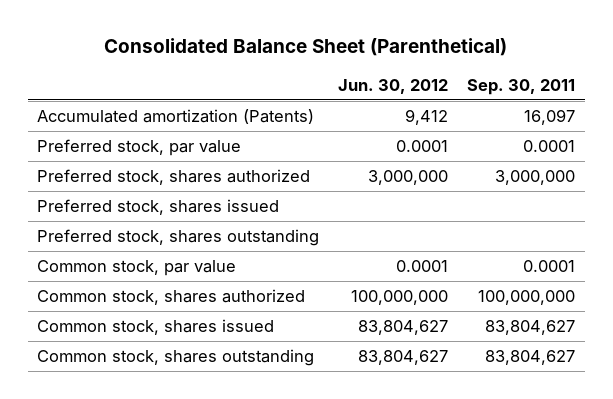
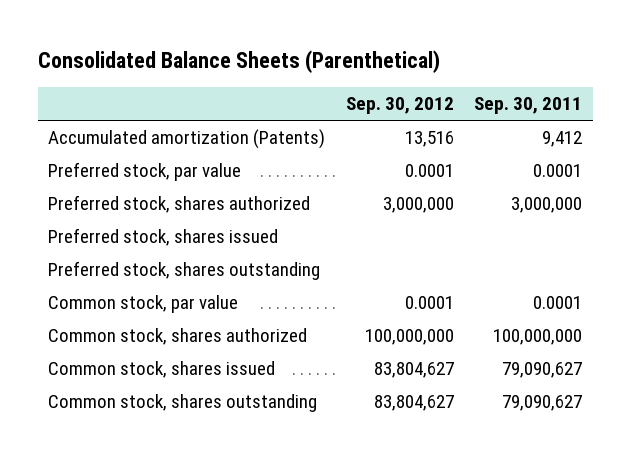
[104,38,508,57] Consolidated Balance Sheet (Parenthetical) -> [38,49,441,73] Consolidated Balance Sheets (Parenthetical)
[338,79,449,95] Jun. 30, 2012 -> none
none -> [345,97,454,115] Sep. 30, 2012
[524,108,576,125] 16,097 -> [542,131,583,148] 9,412
[485,319,576,335] 83,804,627 -> [502,362,583,379] 79,090,627
[485,349,576,365] 83,804,627 -> [502,395,583,412] 79,090,627

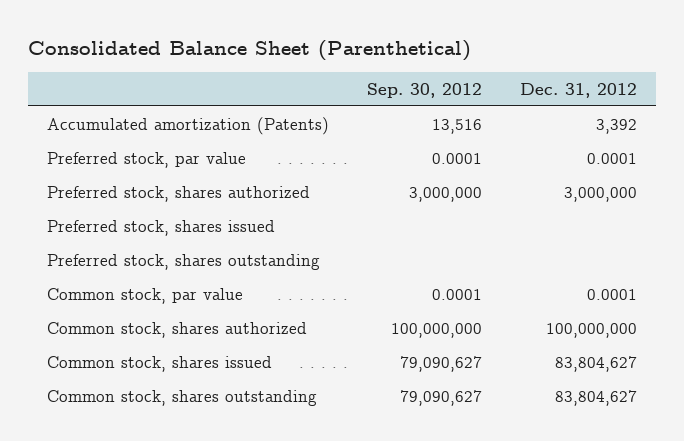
[38,49,441,73] Consolidated Balance Sheets (Parenthetical) -> [28,40,472,62] Consolidated Balance Sheet (Parenthetical)
[474,97,583,115] Sep. 30, 2011 -> none
none -> [520,82,638,98] Dec. 31, 2012
[373,362,454,379] 83,804,627 -> [400,355,483,372] 79,090,627
[373,395,454,412] 83,804,627 -> [400,389,483,406] 79,090,627

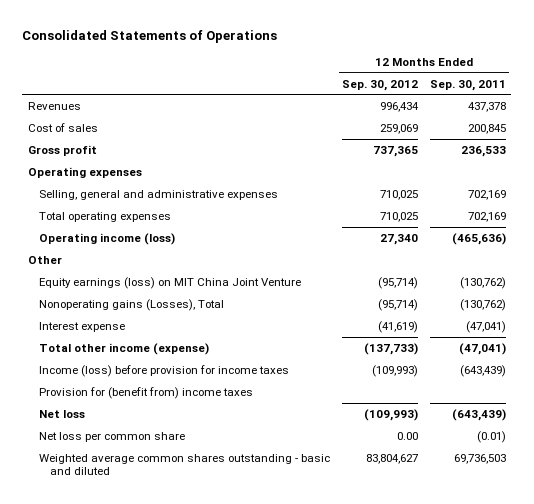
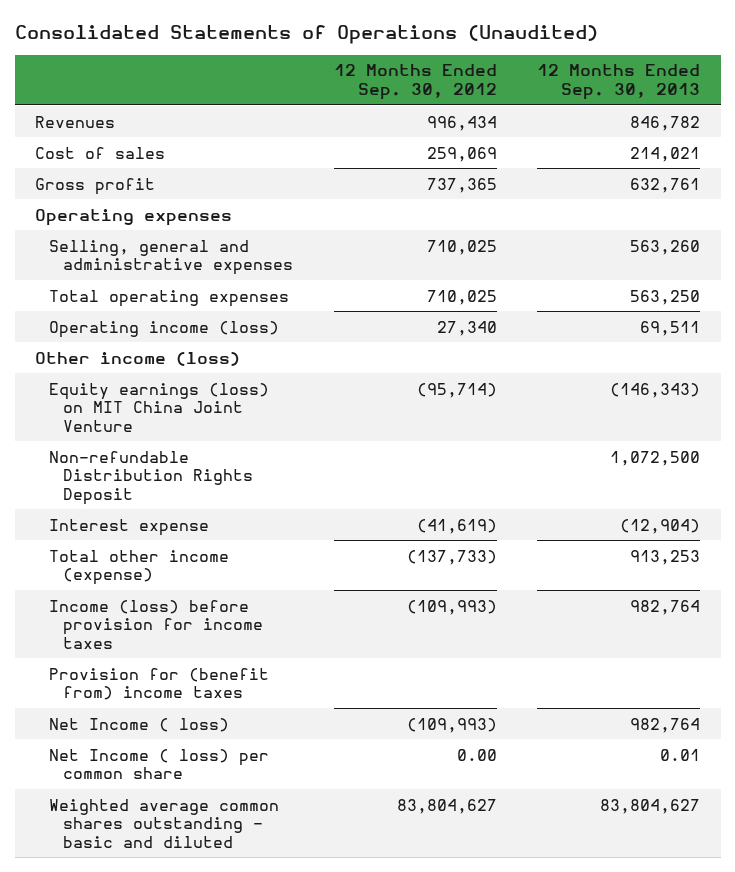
[22,29,278,43] Consolidated Statements of Operations -> [14,25,598,45] Consolidated Statements of Operations (Unaudited)
[429,79,506,91] Sep. 30, 2011 -> none
none -> [537,64,701,101] 12 Months Ended Sep. 30, 2013
[28,255,63,264] Other -> [34,351,240,366] Other income (loss)
[38,298,224,311] Nonoperating gains (Losses), Total -> none
none -> [48,450,253,505] Non-refundable Distribution Rights Deposit
[38,409,85,418] Net loss -> [48,717,229,732] Net Income ( loss)
[38,431,185,442] Net loss per common share -> [48,748,269,780] Net Income ( loss) per common share

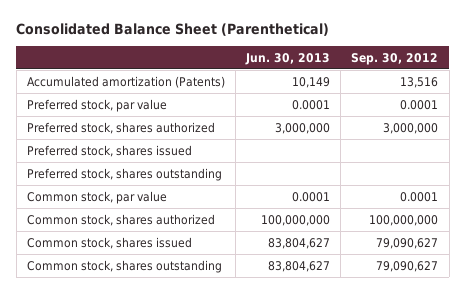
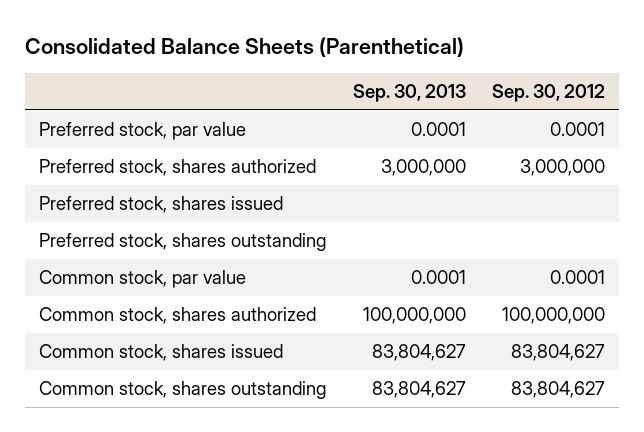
[16,23,330,37] Consolidated Balance Sheet (Parenthetical) -> [25,37,465,58] Consolidated Balance Sheets (Parenthetical)
[245,52,331,65] Jun. 30, 2013 -> none
none -> [352,84,466,103] Sep. 30, 2013
[26,75,225,88] Accumulated amortization (Patents) -> none
[376,237,439,249] 79,090,627 -> [511,344,606,362] 83,804,627
[376,260,439,272] 79,090,627 -> [511,381,606,399] 83,804,627

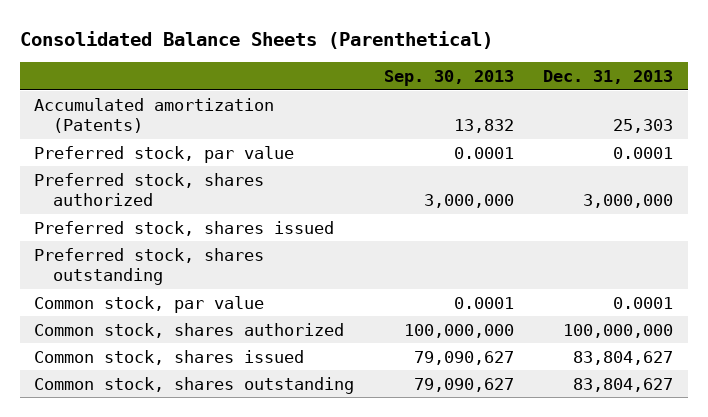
[492,84,606,103] Sep. 30, 2012 -> none
none -> [543,69,674,84] Dec. 31, 2013
none -> [34,97,275,134] Accumulated amortization (Patents)
[371,344,466,362] 83,804,627 -> [413,350,514,365] 79,090,627
[371,381,466,399] 83,804,627 -> [413,377,514,392] 79,090,627

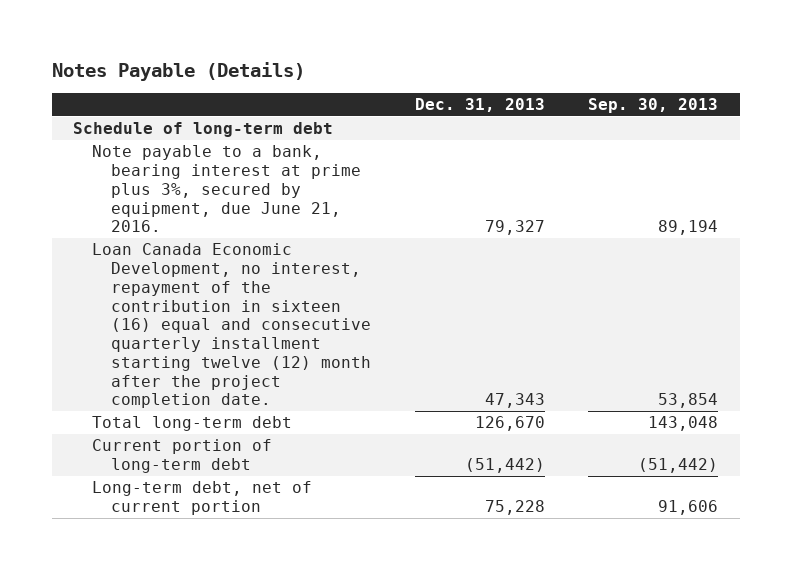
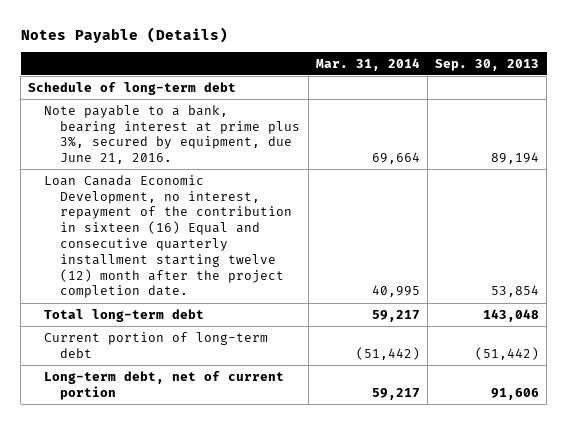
[414,98,545,113] Dec. 31, 2013 -> none
none -> [315,57,420,71] Mar. 31, 2014
[92,243,372,409] Loan Canada Economic Development, no interest, repayment of the contribution in sixteen (16) equal and consecutive quarterly installment starting twelve (12) month after the project completion date. -> [44,174,293,299] Loan Canada Economic Development, no interest, repayment of the contribution in sixteen (16) Equal and consecutive quarterly installment starting twelve (12) month after the project completion date.

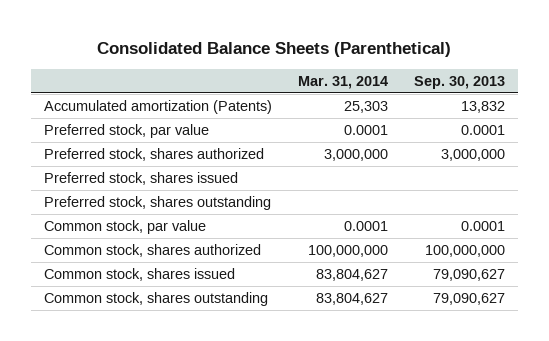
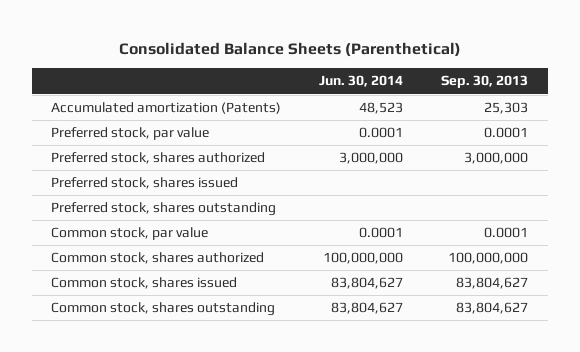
[297,75,388,89] Mar. 31, 2014 -> none
none -> [319,75,404,88] Jun. 30, 2014
[460,100,505,113] 13,832 -> [484,102,529,115] 25,303
[432,268,505,281] 79,090,627 -> [456,277,529,290] 83,804,627
[432,292,505,305] 79,090,627 -> [456,302,529,315] 83,804,627

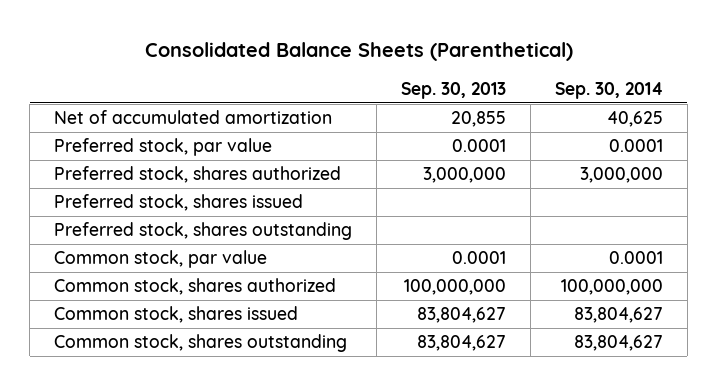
[319,75,404,88] Jun. 30, 2014 -> none
none -> [554,81,663,99] Sep. 30, 2014
[51,102,282,115] Accumulated amortization (Patents) -> [54,110,333,125] Net of accumulated amortization
[484,102,529,115] 25,303 -> [451,111,507,128] 20,855

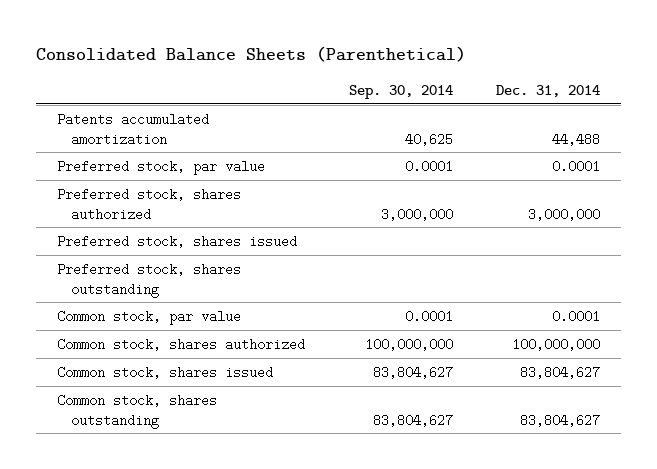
[401,81,507,99] Sep. 30, 2013 -> none
none -> [495,84,600,97] Dec. 31, 2014
[54,110,333,125] Net of accumulated amortization -> [57,112,210,146] Patents accumulated amortization

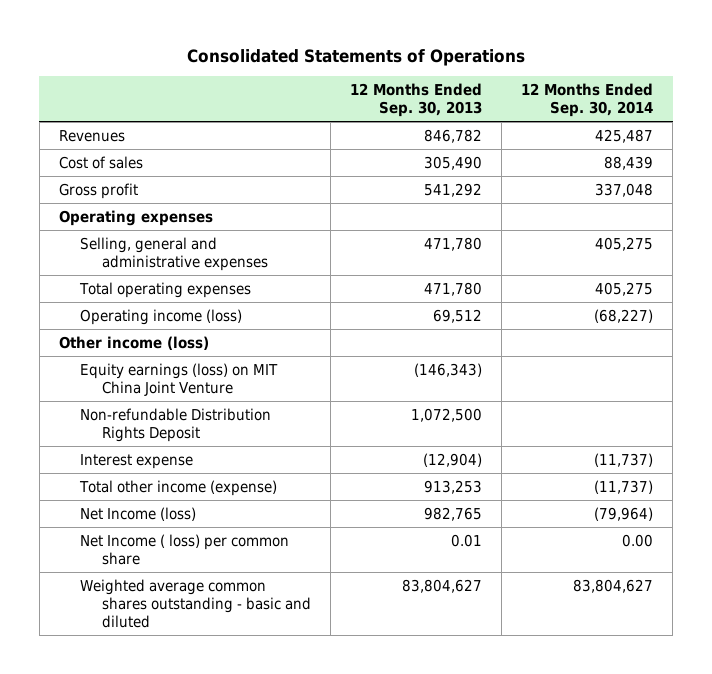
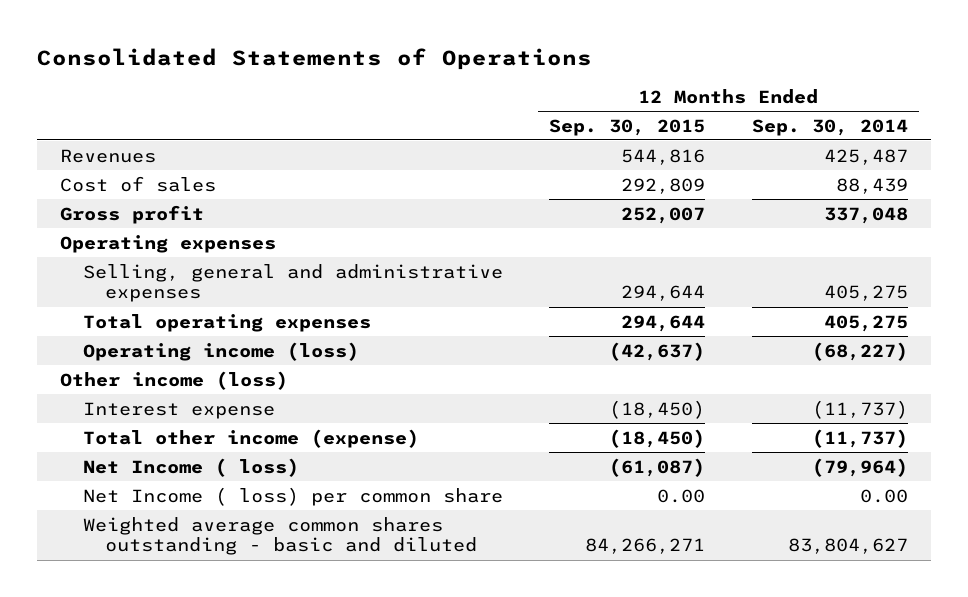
[350,82,483,118] 12 Months Ended Sep. 30, 2013 -> none
none -> [549,118,706,136] Sep. 30, 2015
[80,362,279,396] Equity earnings (loss) on MIT China Joint Venture -> none
[80,407,272,442] Non-refundable Distribution Rights Deposit -> none
[80,506,197,521] Net Income (loss) -> [82,457,299,477] Net Income ( loss)

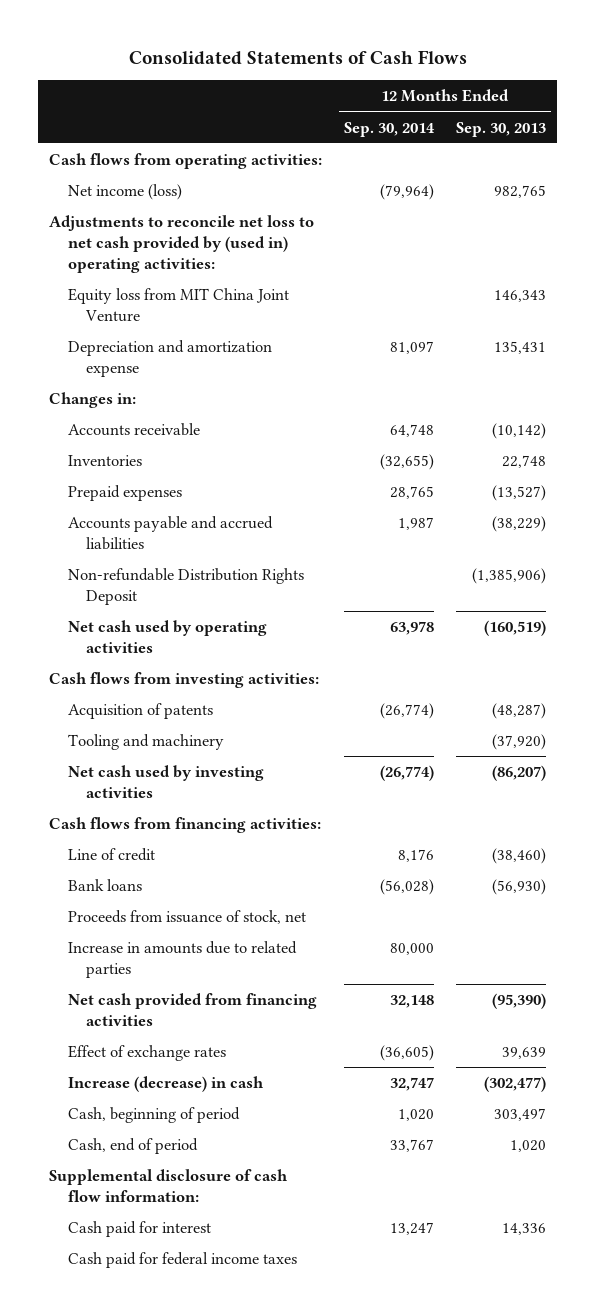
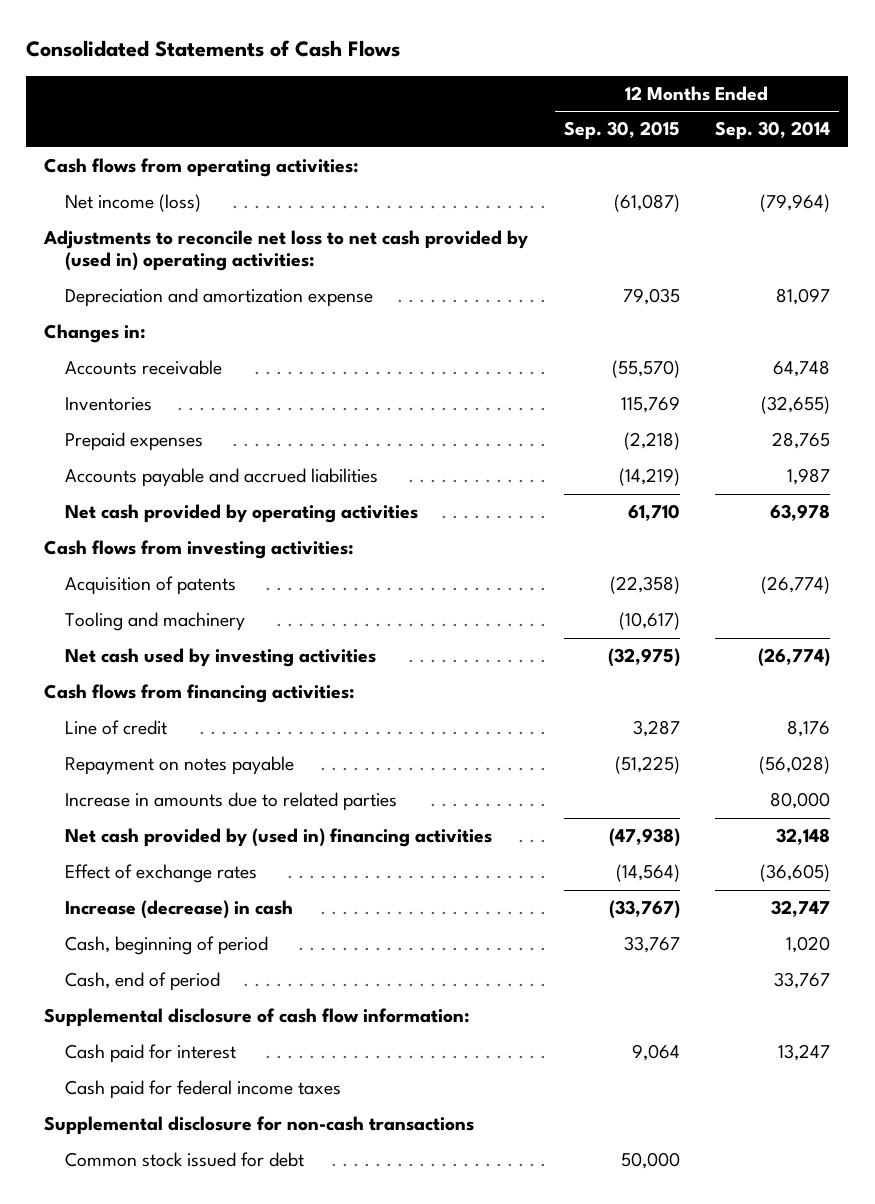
[455,121,546,137] Sep. 30, 2013 -> none
none -> [563,121,680,141] Sep. 30, 2015
[67,287,289,322] Equity loss from MIT China Joint Venture -> none
[67,567,304,605] Non-refundable Distribution Rights Deposit -> none
[67,619,267,653] Net cash used by operating activities -> [65,504,419,524] Net cash provided by operating activities
[67,909,306,924] Proceeds from issuance of stock, net -> none
[67,878,142,891] Bank loans -> [65,756,295,776] Repayment on notes payable
[67,992,317,1026] Net cash provided from financing activities -> [65,828,493,848] Net cash provided by (used in) financing activities
none -> [44,1116,475,1136] Supplemental disclosure for non-cash transactions
none -> [65,1152,305,1168] Common stock issued for debt

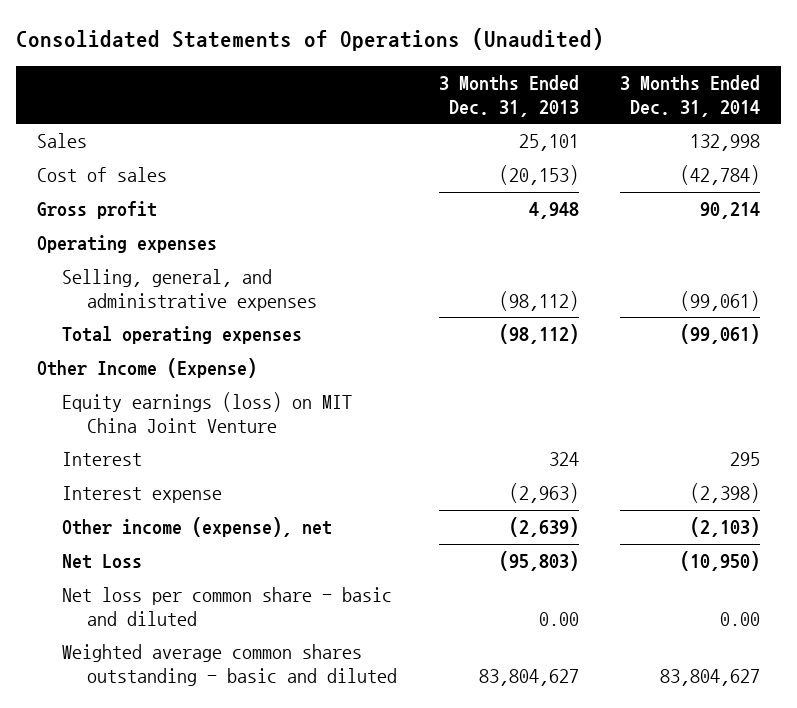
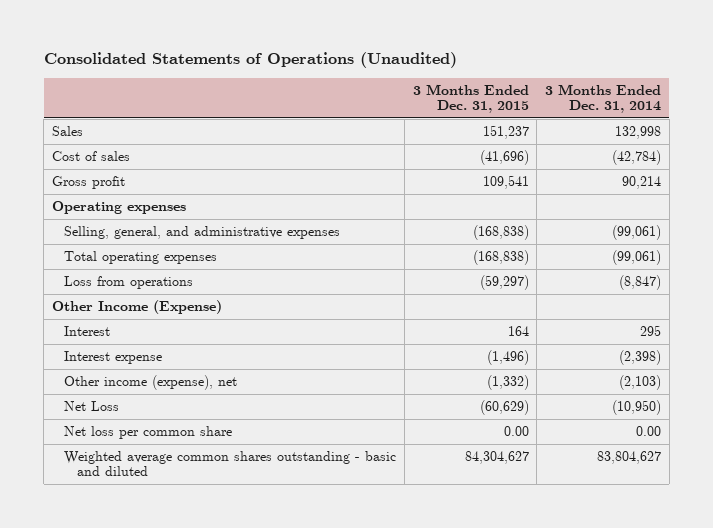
[438,74,579,117] 3 Months Ended Dec. 31, 2013 -> none
none -> [412,83,529,113] 3 Months Ended Dec. 31, 2015
none -> [64,276,194,290] Loss from operations
[62,392,353,433] Equity earnings (loss) on MIT China Joint Venture -> none
[62,587,393,626] Net loss per common share - basic and diluted -> [64,426,233,440] Net loss per common share

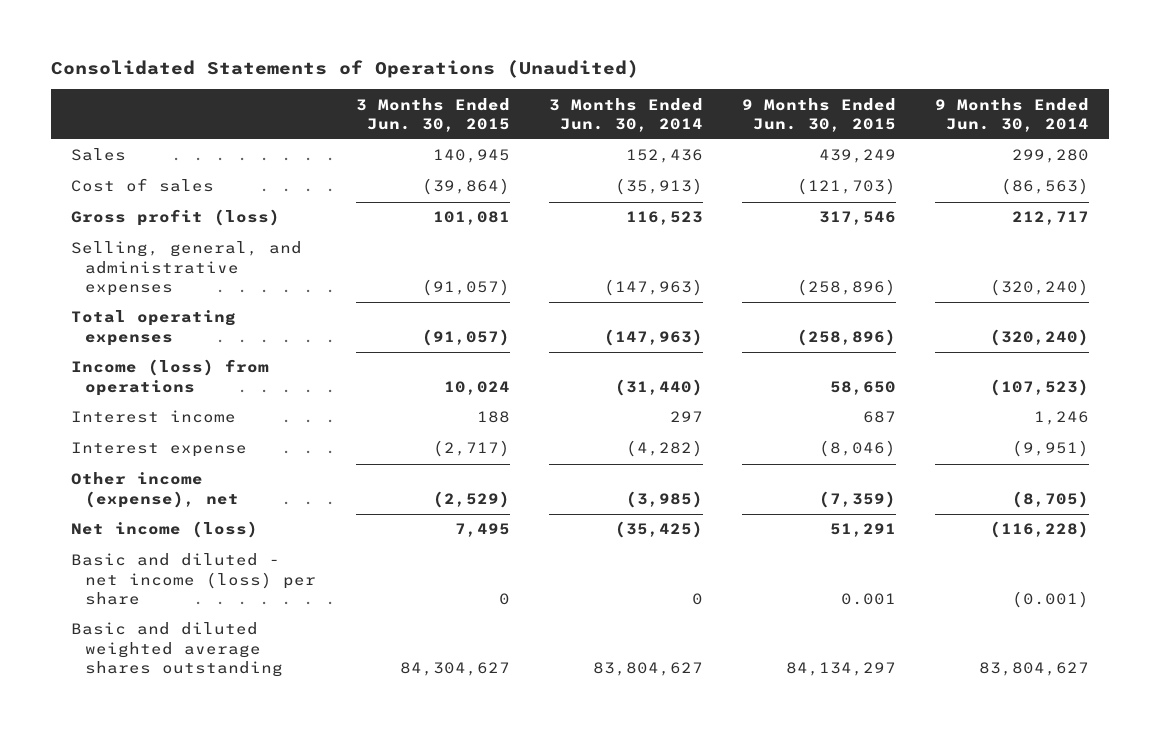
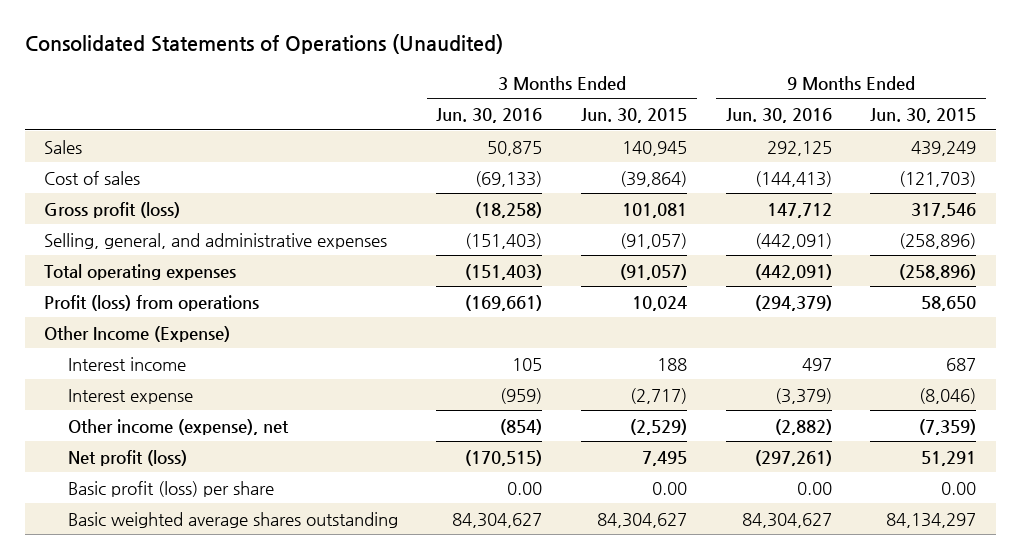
[548,97,703,132] 3 Months Ended Jun. 30, 2014 -> none
[935,97,1090,132] 9 Months Ended Jun. 30, 2014 -> none
none -> [436,108,543,124] Jun. 30, 2016
none -> [725,108,832,124] Jun. 30, 2016
[70,359,269,396] Income (loss) from operations -> [43,294,259,311] Profit (loss) from operations
none -> [43,325,230,342] Other Income (Expense)
[70,553,317,605] Basic and diluted - net income (loss) per share -> none
[70,521,258,539] Net income (loss) -> [67,449,187,466] Net profit (loss)
none -> [67,480,274,497] Basic profit (loss) per share
[70,622,284,677] Basic and diluted weighted average shares outstanding -> [67,511,398,528] Basic weighted average shares outstanding

